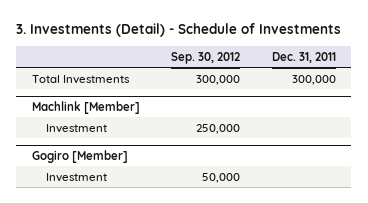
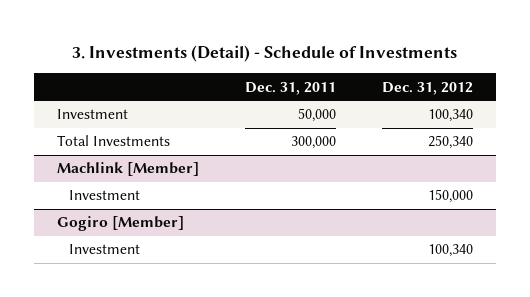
[171,51,241,64] Sep. 30, 2012 -> none
none -> [381,81,473,95] Dec. 31, 2012
none -> [57,109,129,120] Investment

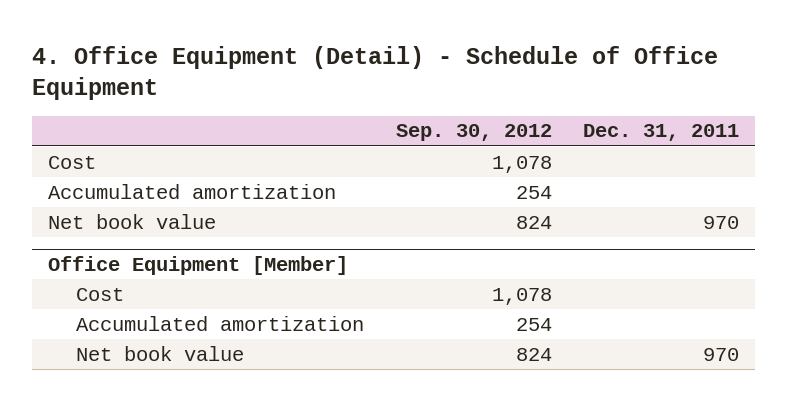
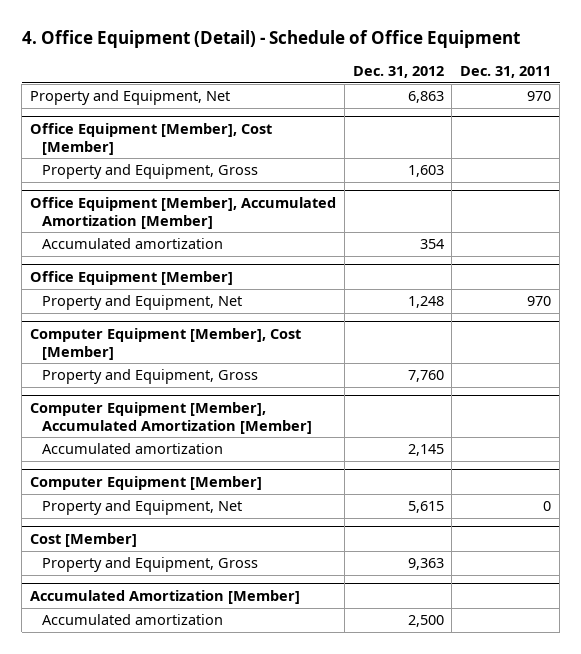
[395,124,552,142] Sep. 30, 2012 -> none
none -> [352,66,444,79] Dec. 31, 2012
[48,155,97,169] Cost -> none
[48,183,337,199] Accumulated amortization -> none
[48,213,217,229] Net book value -> [29,90,230,106] Property and Equipment, Net
none -> [29,123,272,155] Office Equipment [Member], Cost [Member]
none -> [41,164,258,180] Property and Equipment, Gross
none -> [29,197,336,229] Office Equipment [Member], Accumulated Amortization [Member]
none -> [41,238,223,250] Accumulated amortization
[76,287,125,301] Cost -> none
[76,315,365,331] Accumulated amortization -> none
[76,345,245,361] Net book value -> [41,295,242,311] Property and Equipment, Net
none -> [29,328,301,360] Computer Equipment [Member], Cost [Member]
none -> [41,369,258,385] Property and Equipment, Gross
none -> [29,402,312,434] Computer Equipment [Member], Accumulated Amortization [Member]
none -> [41,443,223,455] Accumulated amortization
none -> [29,476,262,491] Computer Equipment [Member]
none -> [41,500,242,516] Property and Equipment, Net
none -> [29,533,137,548] Cost [Member]
none -> [41,557,258,573] Property and Equipment, Gross
none -> [29,590,300,605] Accumulated Amortization [Member]
none -> [41,614,223,626] Accumulated amortization

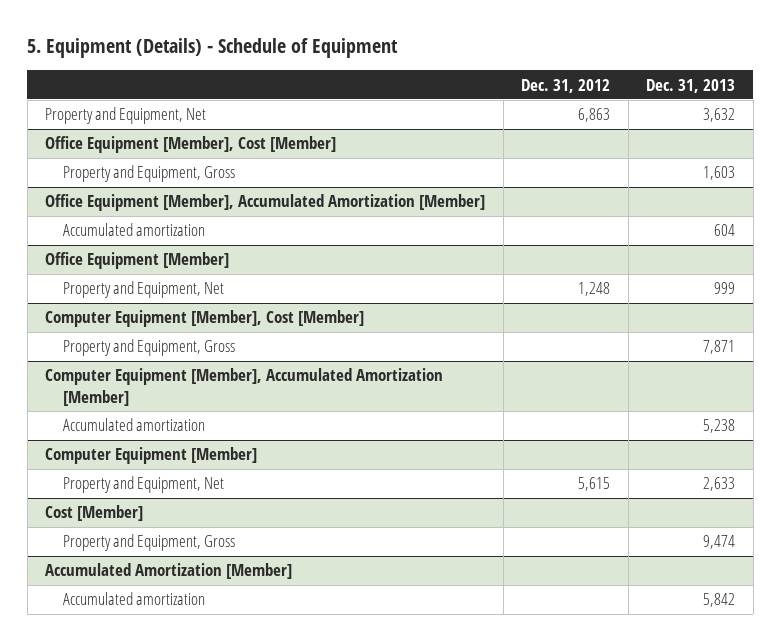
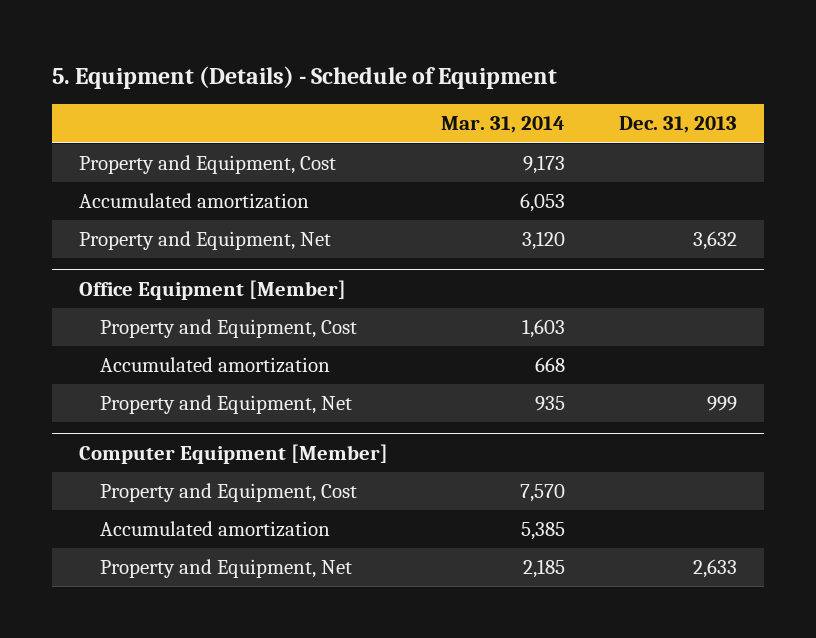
[521,78,611,93] Dec. 31, 2012 -> none
none -> [441,116,566,134] Mar. 31, 2014
none -> [78,155,336,175] Property and Equipment, Cost
none -> [78,193,309,210] Accumulated amortization
[45,136,337,154] Office Equipment [Member], Cost [Member] -> none
[63,165,236,183] Property and Equipment, Gross -> none
[45,194,486,212] Office Equipment [Member], Accumulated Amortization [Member] -> none
[63,223,206,237] Accumulated amortization -> none
none -> [100,319,358,339] Property and Equipment, Cost
none -> [100,357,331,374] Accumulated amortization
[45,310,365,328] Computer Equipment [Member], Cost [Member] -> none
[63,339,236,357] Property and Equipment, Gross -> none
[45,368,444,406] Computer Equipment [Member], Accumulated Amortization [Member] -> none
[63,418,206,432] Accumulated amortization -> none
none -> [100,483,358,503] Property and Equipment, Cost
none -> [100,521,331,538] Accumulated amortization
[45,505,144,522] Cost [Member] -> none
[63,534,236,552] Property and Equipment, Gross -> none
[45,563,293,580] Accumulated Amortization [Member] -> none
[63,592,206,606] Accumulated amortization -> none

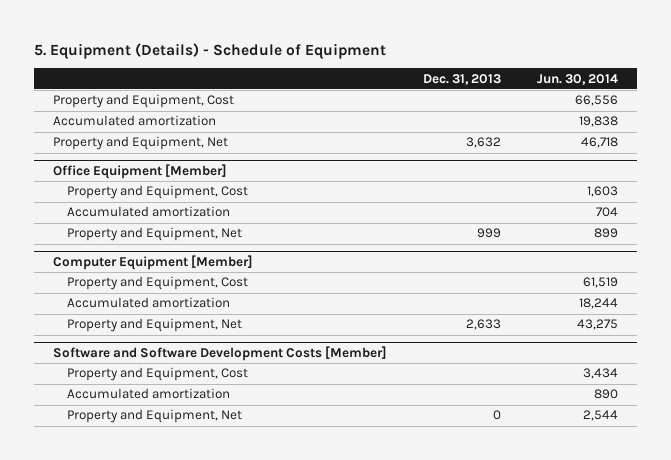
[441,116,566,134] Mar. 31, 2014 -> none
none -> [537,73,619,85] Jun. 30, 2014
none -> [52,346,387,362] Software and Software Development Costs [Member]
none -> [66,367,248,382] Property and Equipment, Cost
none -> [66,388,230,400] Accumulated amortization
none -> [66,409,242,424] Property and Equipment, Net

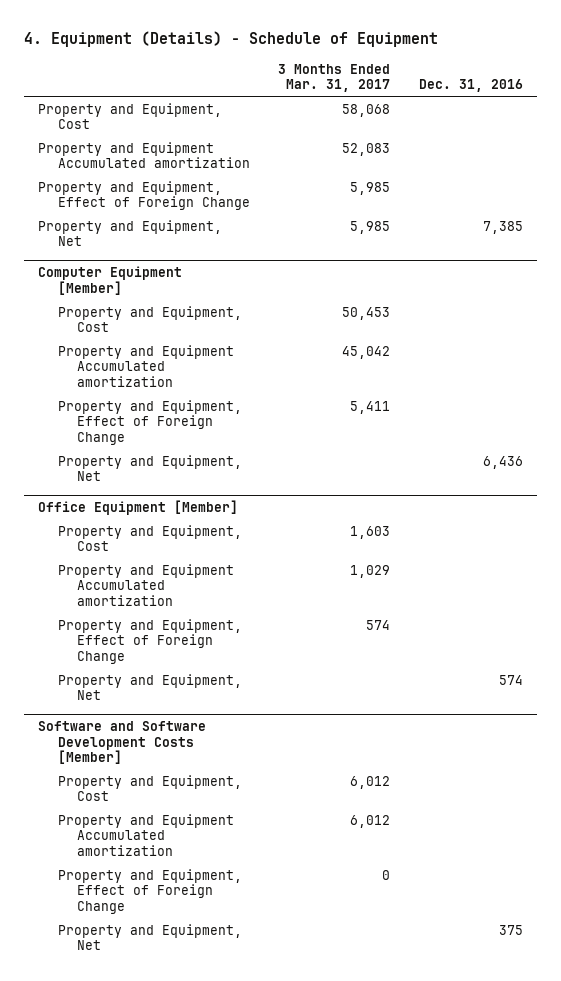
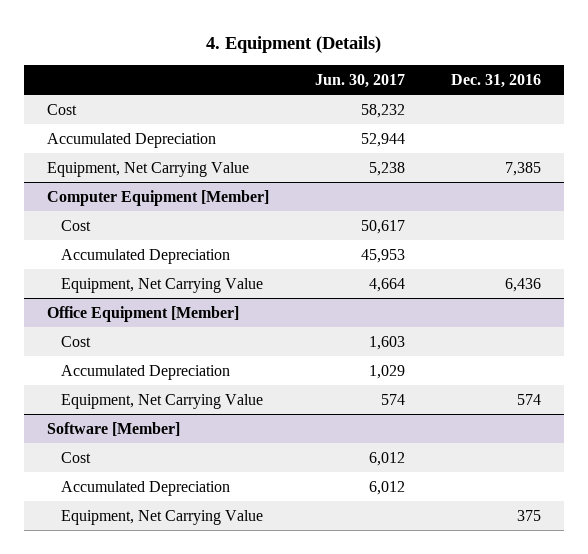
[23,31,438,48] 4. Equipment (Details) - Schedule of Equipment -> [206,35,382,53] 4. Equipment (Details)
[278,63,391,93] 3 Months Ended Mar. 31, 2017 -> none
none -> [315,74,406,89] Jun. 30, 2017
[37,180,250,211] Property and Equipment, Effect of Foreign Change -> none
[37,102,222,130] Property and Equipment, Cost -> [46,103,77,115] Cost
[37,141,250,169] Property and Equipment Accumulated amortization -> [46,132,216,148] Accumulated Depreciation
[37,219,222,247] Property and Equipment, Net -> [46,161,249,177] Equipment, Net Carrying Value
[57,399,242,445] Property and Equipment, Effect of Foreign Change -> none
[57,305,242,333] Property and Equipment, Cost -> [60,219,91,231] Cost
[57,344,234,387] Property and Equipment Accumulated amortization -> [60,248,230,264] Accumulated Depreciation
[57,454,242,482] Property and Equipment, Net -> [60,277,263,293] Equipment, Net Carrying Value
[57,618,242,664] Property and Equipment, Effect of Foreign Change -> none
[37,721,206,765] Software and Software Development Costs [Member] -> none
[57,774,242,802] Property and Equipment, Cost -> none
[57,813,234,856] Property and Equipment Accumulated amortization -> none
[57,868,242,914] Property and Equipment, Effect of Foreign Change -> none
[57,923,242,951] Property and Equipment, Net -> none
[57,524,242,552] Property and Equipment, Cost -> [60,335,91,347] Cost
[57,563,234,606] Property and Equipment Accumulated amortization -> [60,364,230,380] Accumulated Depreciation
[57,673,242,701] Property and Equipment, Net -> [60,393,263,409] Equipment, Net Carrying Value
none -> [46,421,180,436] Software [Member]
none -> [60,451,91,463] Cost
none -> [60,480,230,496] Accumulated Depreciation
none -> [60,509,263,525] Equipment, Net Carrying Value

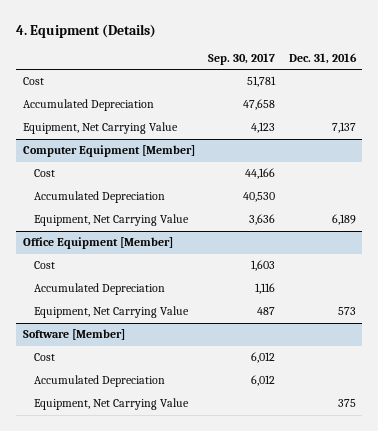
[315,74,406,89] Jun. 30, 2017 -> none
none -> [208,52,276,65] Sep. 30, 2017
[505,161,542,176] 7,385 -> [331,122,356,134] 7,137
[505,277,542,292] 6,436 -> [331,214,356,226] 6,189
[517,393,542,405] 574 -> [337,307,356,316] 573

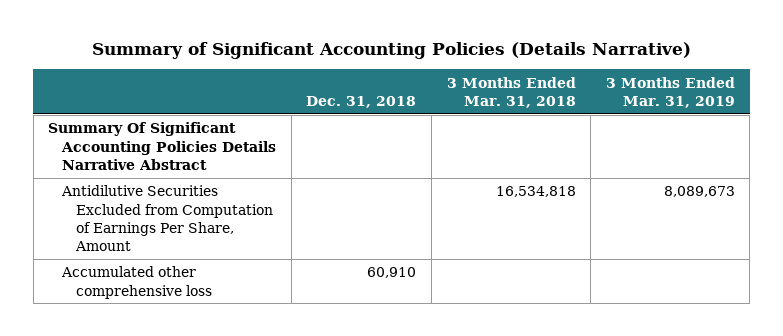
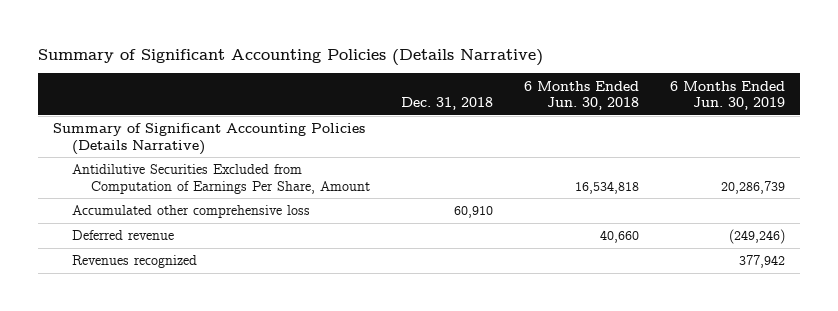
[446,76,576,108] 3 Months Ended Mar. 31, 2018 -> none
[605,76,735,108] 3 Months Ended Mar. 31, 2019 -> none
none -> [524,80,640,111] 6 Months Ended Jun. 30, 2018
none -> [669,80,785,111] 6 Months Ended Jun. 30, 2019
[48,122,277,170] Summary Of Significant Accounting Policies Details Narrative Abstract -> [53,123,366,155] Summary of Significant Accounting Policies (Details Narrative)
none -> [72,230,175,241] Deferred revenue
none -> [72,255,198,269] Revenues recognized

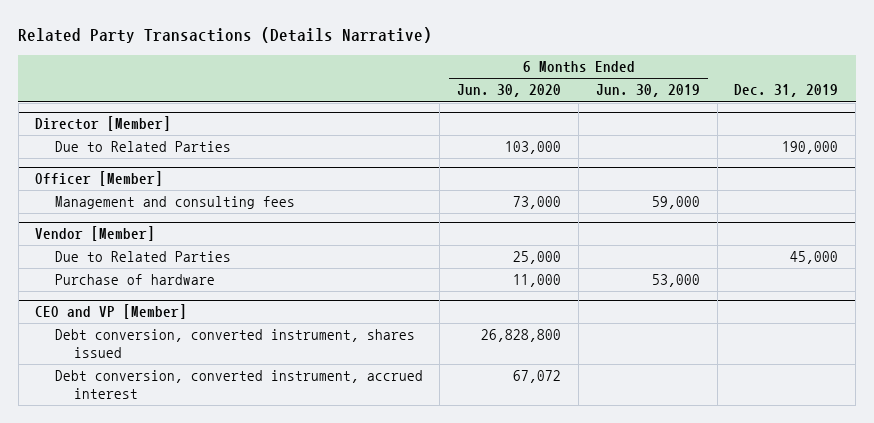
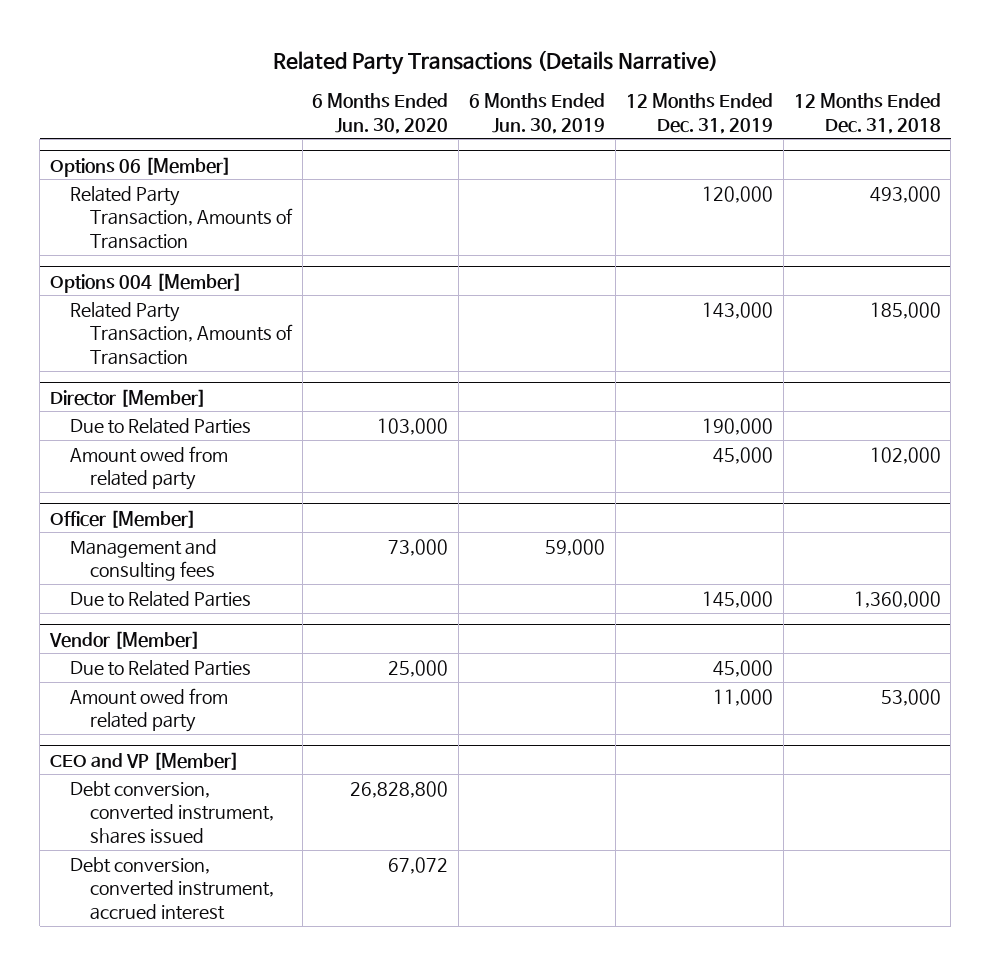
[734,84,839,98] Dec. 31, 2019 -> none
none -> [625,93,773,134] 12 Months Ended Dec. 31, 2019
none -> [793,93,941,134] 12 Months Ended Dec. 31, 2018
none -> [50,156,232,177] Options 06 [Member]
none -> [69,185,293,249] Related Party Transaction, Amounts of Transaction
none -> [50,272,243,293] Options 004 [Member]
none -> [69,301,293,365] Related Party Transaction, Amounts of Transaction
none -> [69,445,228,491] Amount owed from related party
none -> [69,590,251,607] Due to Related Parties
[54,274,215,286] Purchase of hardware -> none
none -> [69,687,228,733] Amount owed from related party

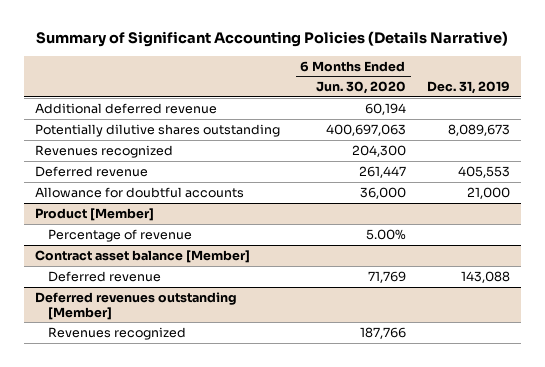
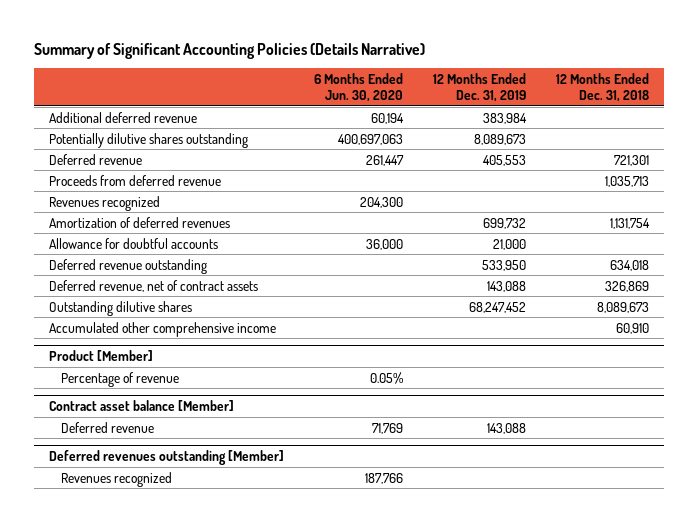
[427,81,511,95] Dec. 31, 2019 -> none
none -> [433,72,527,102] 12 Months Ended Dec. 31, 2019
none -> [556,72,650,102] 12 Months Ended Dec. 31, 2018
none -> [49,174,222,186] Proceeds from deferred revenue
[34,144,173,158] Revenues recognized -> [49,195,161,211] Revenues recognized
none -> [49,216,231,228] Amortization of deferred revenues
none -> [49,258,208,274] Deferred revenue outstanding
none -> [49,279,259,292] Deferred revenue, net of contract assets
none -> [49,300,193,316] Outstanding dilutive shares
none -> [49,321,277,337] Accumulated other comprehensive income
[365,228,406,240] 5.00% -> [370,371,404,384] 0.05%

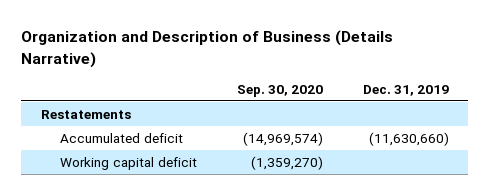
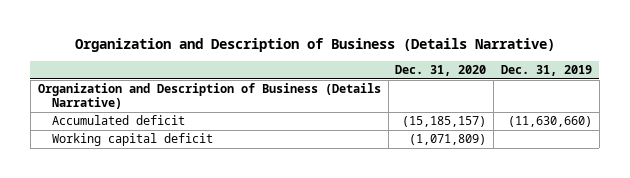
[236,84,323,97] Sep. 30, 2020 -> none
none -> [395,65,487,77] Dec. 31, 2020
[41,109,132,119] Restatements -> [37,83,381,110] Organization and Description of Business (Details Narrative)

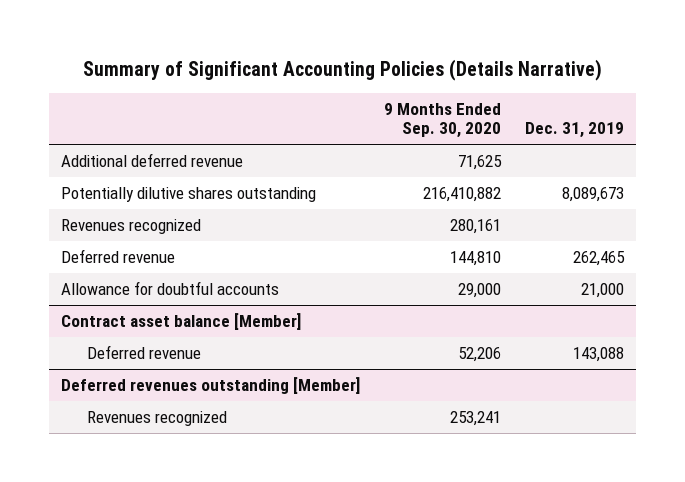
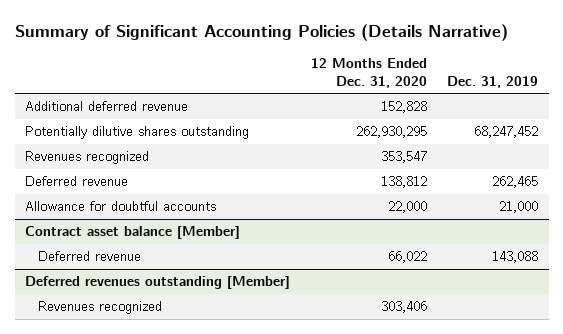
[384,102,502,139] 9 Months Ended Sep. 30, 2020 -> none
none -> [310,58,427,88] 12 Months Ended Dec. 31, 2020
[561,186,624,202] 8,089,673 -> [474,126,539,139] 68,247,452

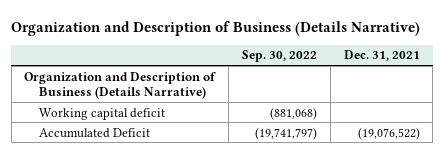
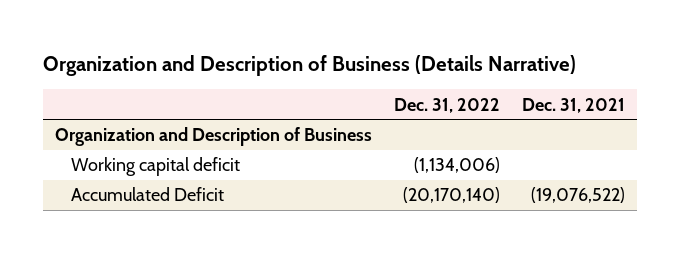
[241,50,317,63] Sep. 30, 2022 -> none
none -> [394,97,501,113] Dec. 31, 2022
[24,71,217,100] Organization and Description of Business (Details Narrative) -> [54,127,372,147] Organization and Description of Business

